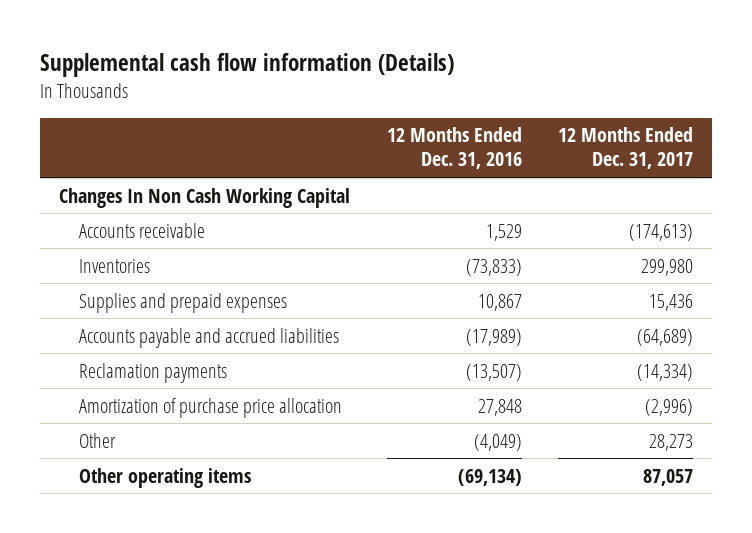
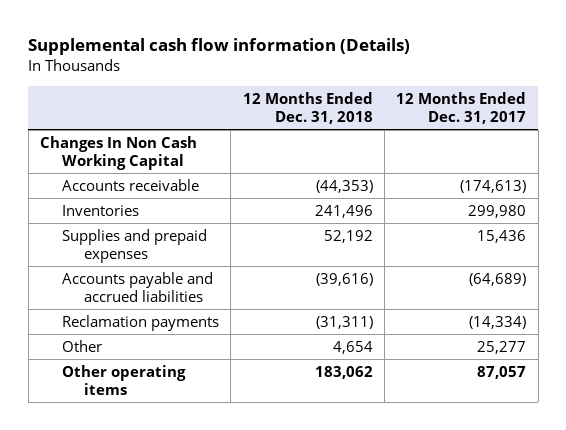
[386,127,522,170] 12 Months Ended Dec. 31, 2016 -> none
none -> [242,92,373,125] 12 Months Ended Dec. 31, 2018
[78,397,342,418] Amortization of purchase price allocation -> none
[649,433,694,451] 28,273 -> [477,340,527,354] 25,277

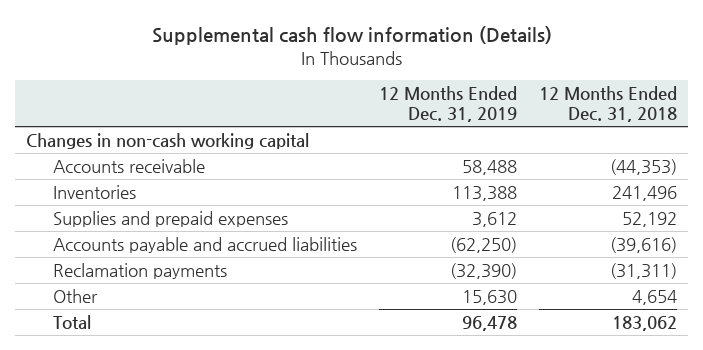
[396,92,527,125] 12 Months Ended Dec. 31, 2017 -> none
none -> [378,86,517,123] 12 Months Ended Dec. 31, 2019
[39,135,197,170] Changes In Non Cash Working Capital -> [26,132,310,149] Changes in non-cash working capital
[61,364,186,395] Other operating items -> [52,314,91,329] Total

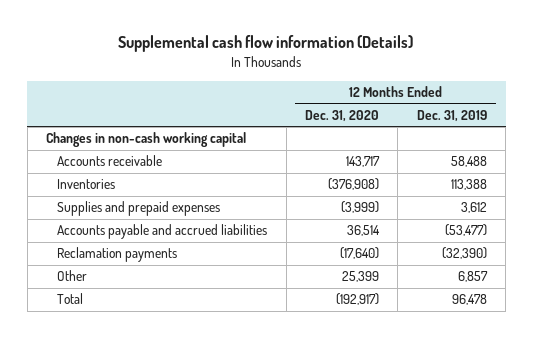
[539,86,678,123] 12 Months Ended Dec. 31, 2018 -> none
none -> [304,110,379,123] Dec. 31, 2020
[449,236,517,253] (62,250) -> [444,224,487,237] (53,477)
[461,289,517,305] 15,630 -> [457,271,488,283] 6,857

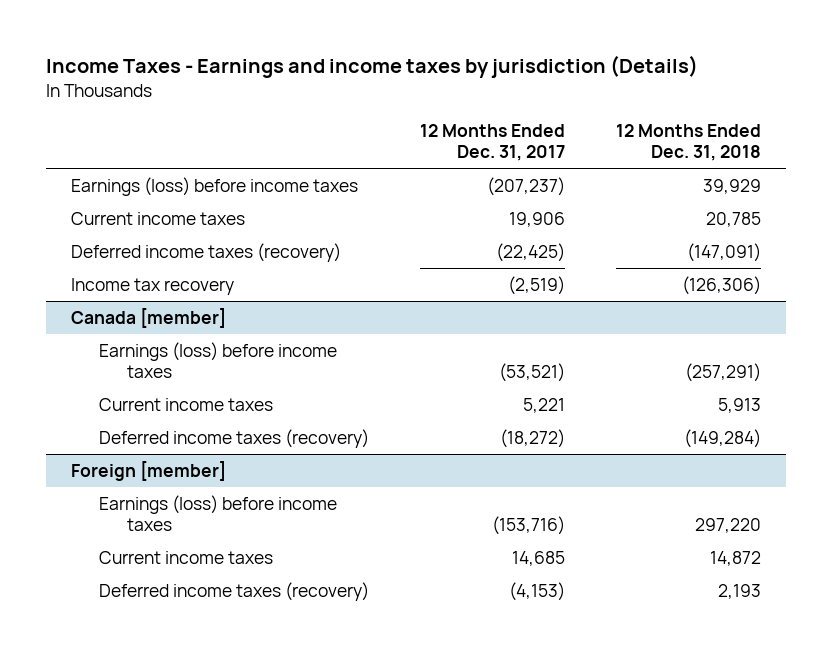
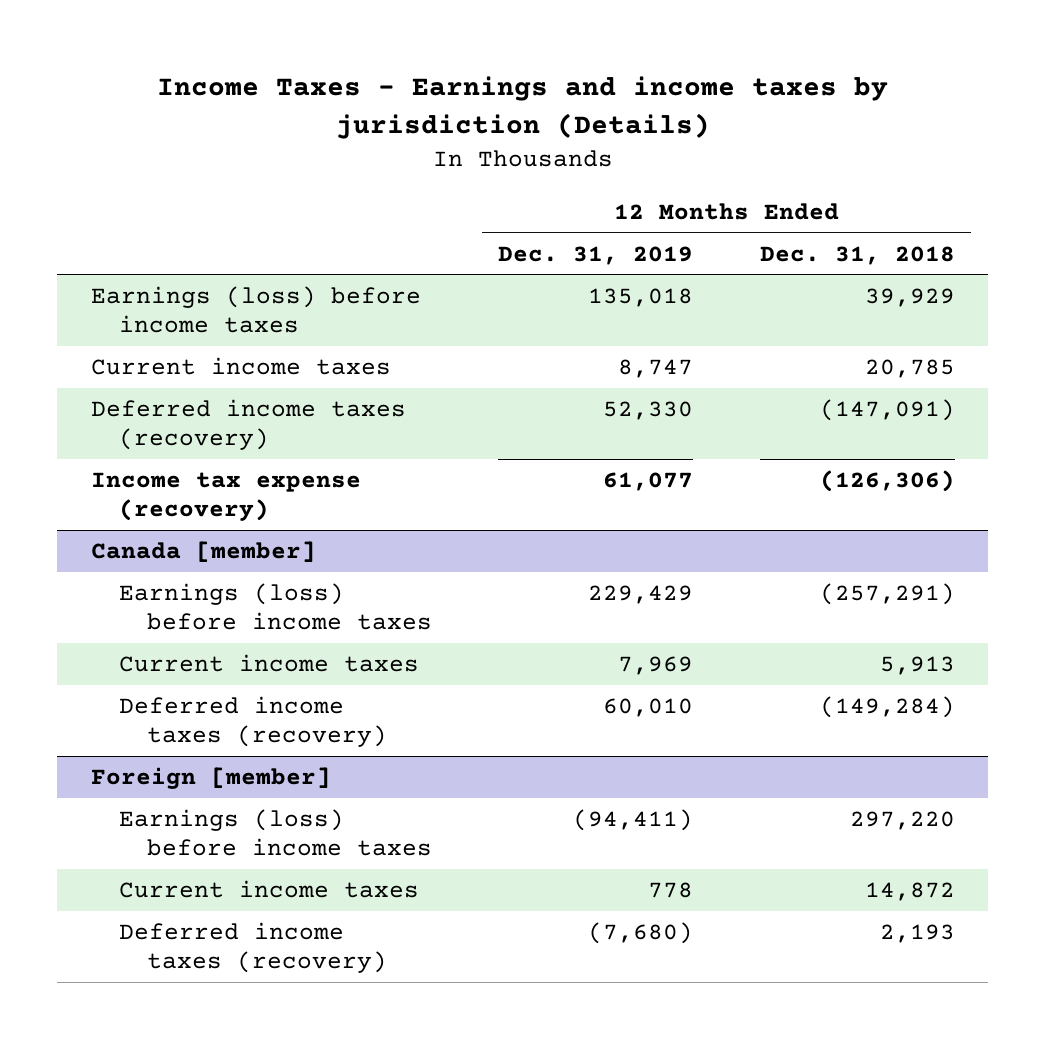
[419,124,565,162] 12 Months Ended Dec. 31, 2017 -> none
none -> [498,245,694,265] Dec. 31, 2019
[71,277,235,295] Income tax recovery -> [90,472,361,521] Income tax expense (recovery)

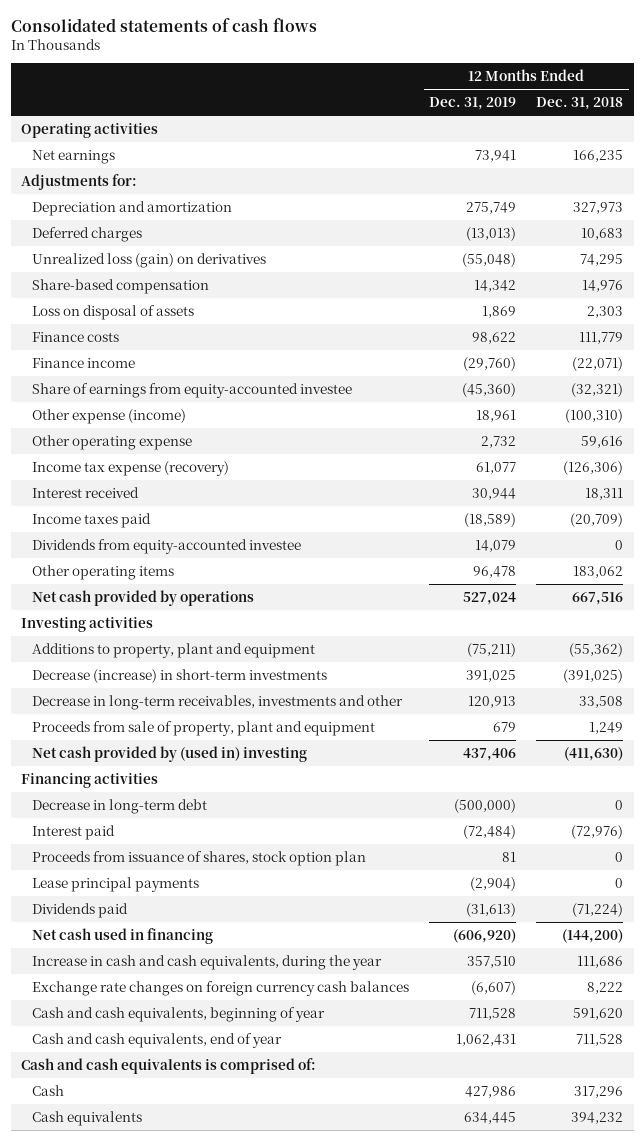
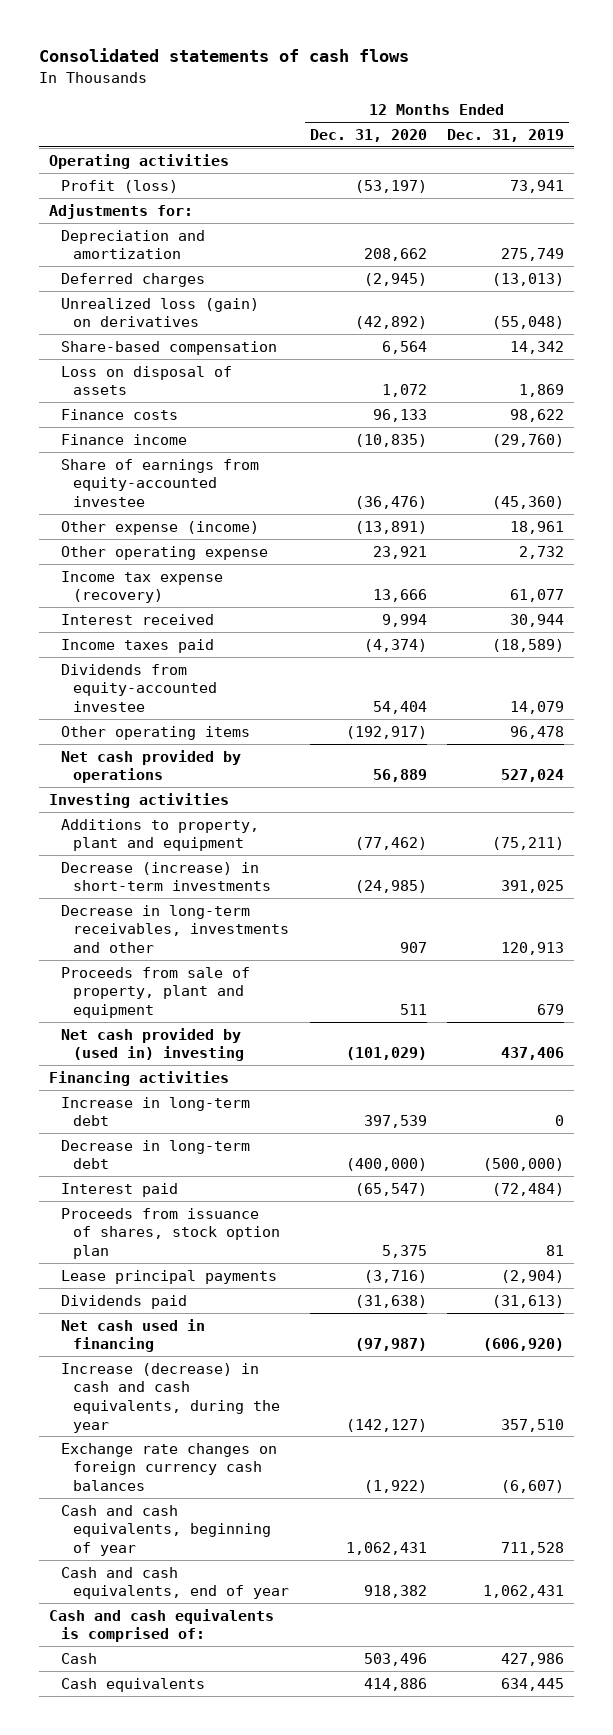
[536,97,624,111] Dec. 31, 2018 -> none
none -> [309,129,427,143] Dec. 31, 2020
[31,149,115,164] Net earnings -> [61,179,179,193] Profit (loss)
none -> [61,1096,251,1127] Increase in long-term debt
[31,954,382,970] Increase in cash and cash equivalents, during the year -> [61,1362,281,1433] Increase (decrease) in cash and cash equivalents, during the year

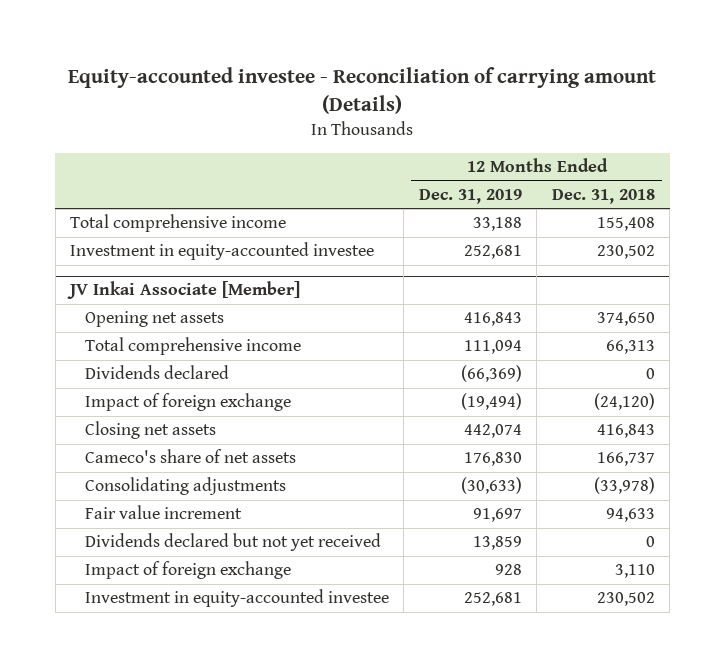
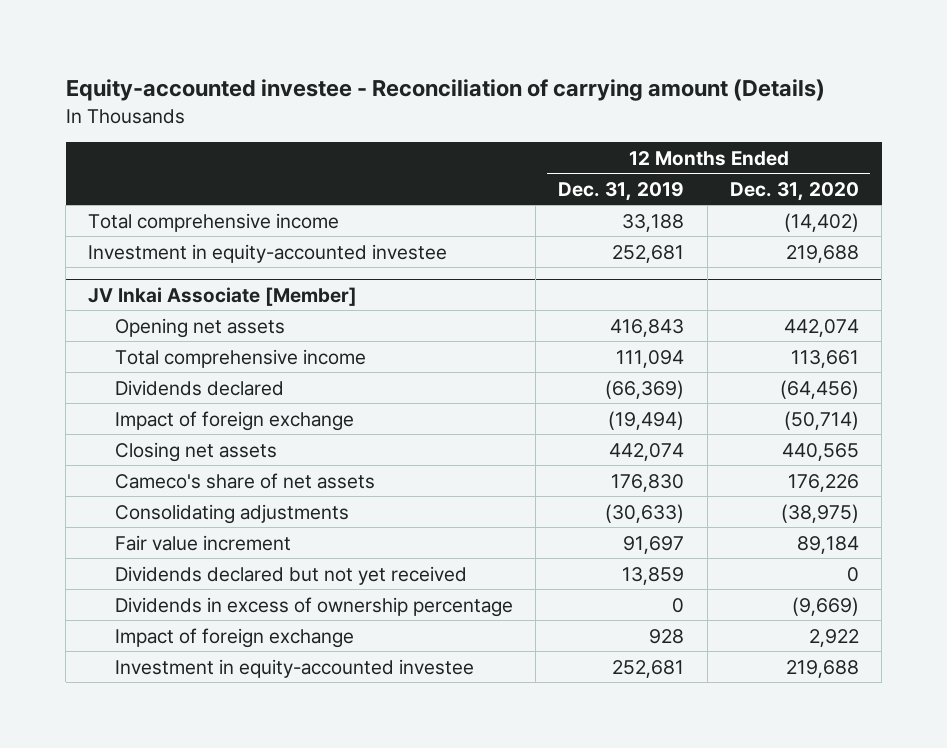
[551,188,655,204] Dec. 31, 2018 -> none
none -> [729,181,859,201] Dec. 31, 2020
none -> [114,596,513,617] Dividends in excess of ownership percentage

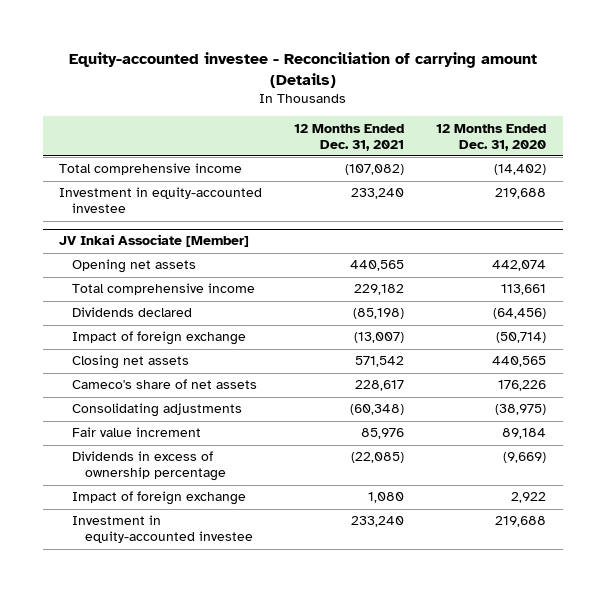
[558,181,685,201] Dec. 31, 2019 -> none
none -> [294,123,405,151] 12 Months Ended Dec. 31, 2021
[114,565,467,585] Dividends declared but not yet received -> none

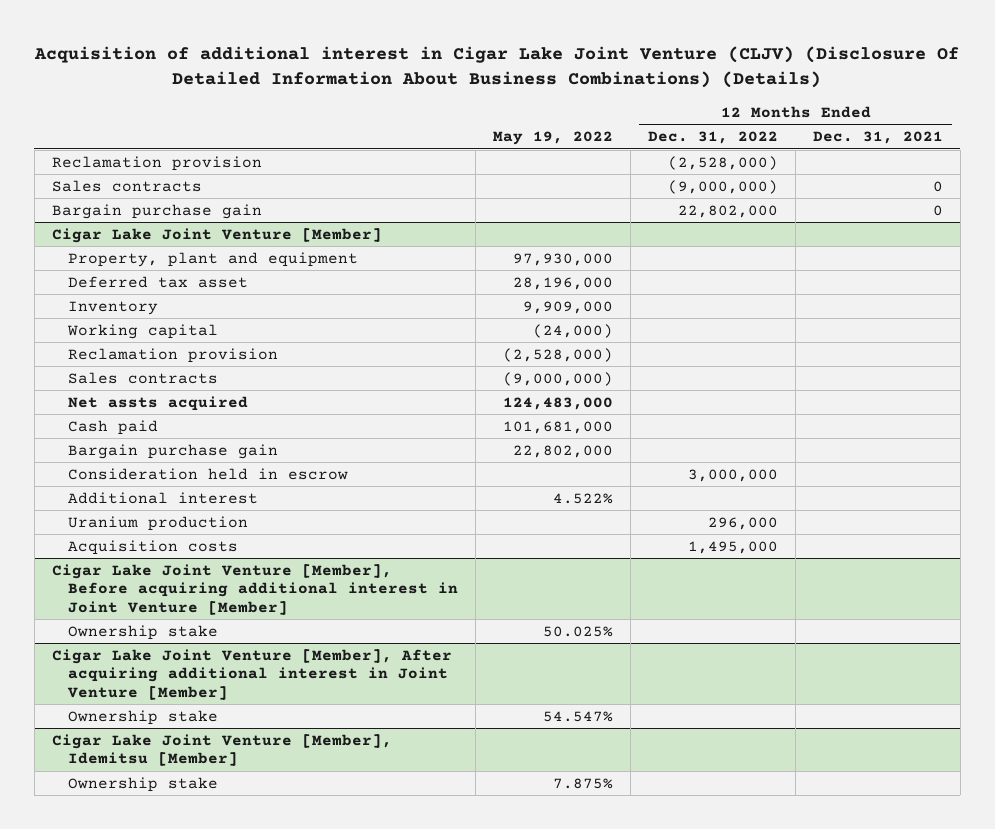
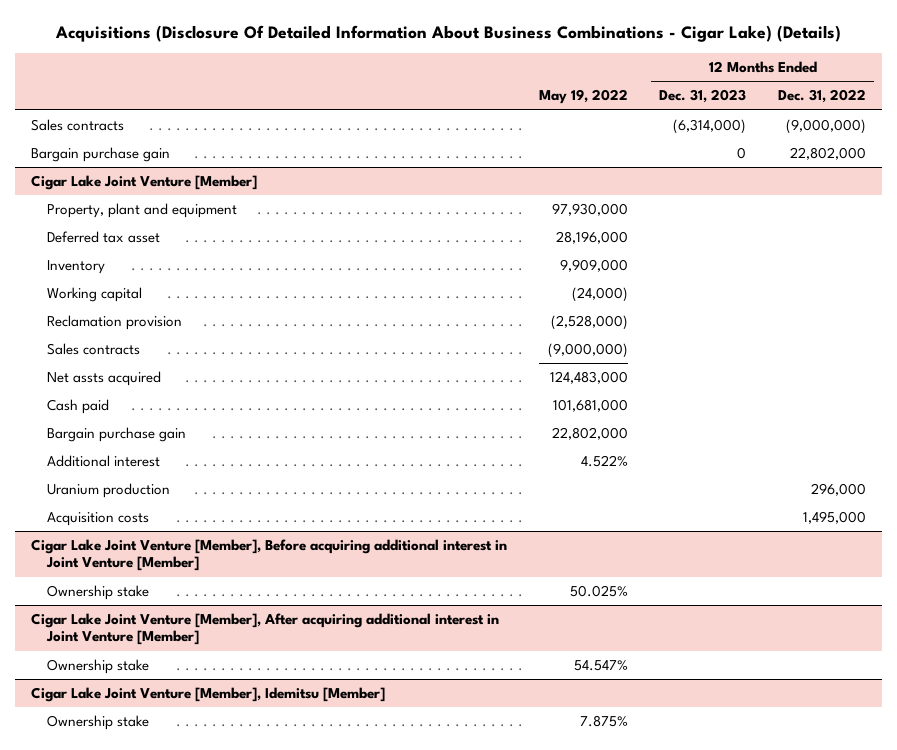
[34,46,960,89] Acquisition of additional interest in Cigar Lake Joint Venture (CLJV) (Disclosure Of Detailed Information About Business Combinations) (Details) -> [54,25,841,43] Acquisitions (Disclosure Of Detailed Information About Business Combinations - Cigar Lake) (Details)
[812,131,943,145] Dec. 31, 2021 -> none
none -> [659,89,747,104] Dec. 31, 2023
[51,155,262,171] Reclamation provision -> none
[68,467,349,480] Consideration held in escrow -> none

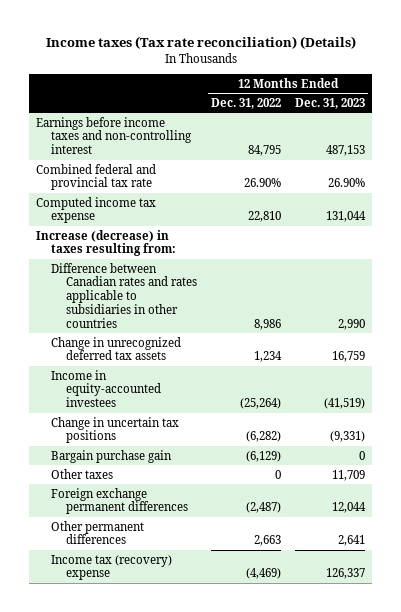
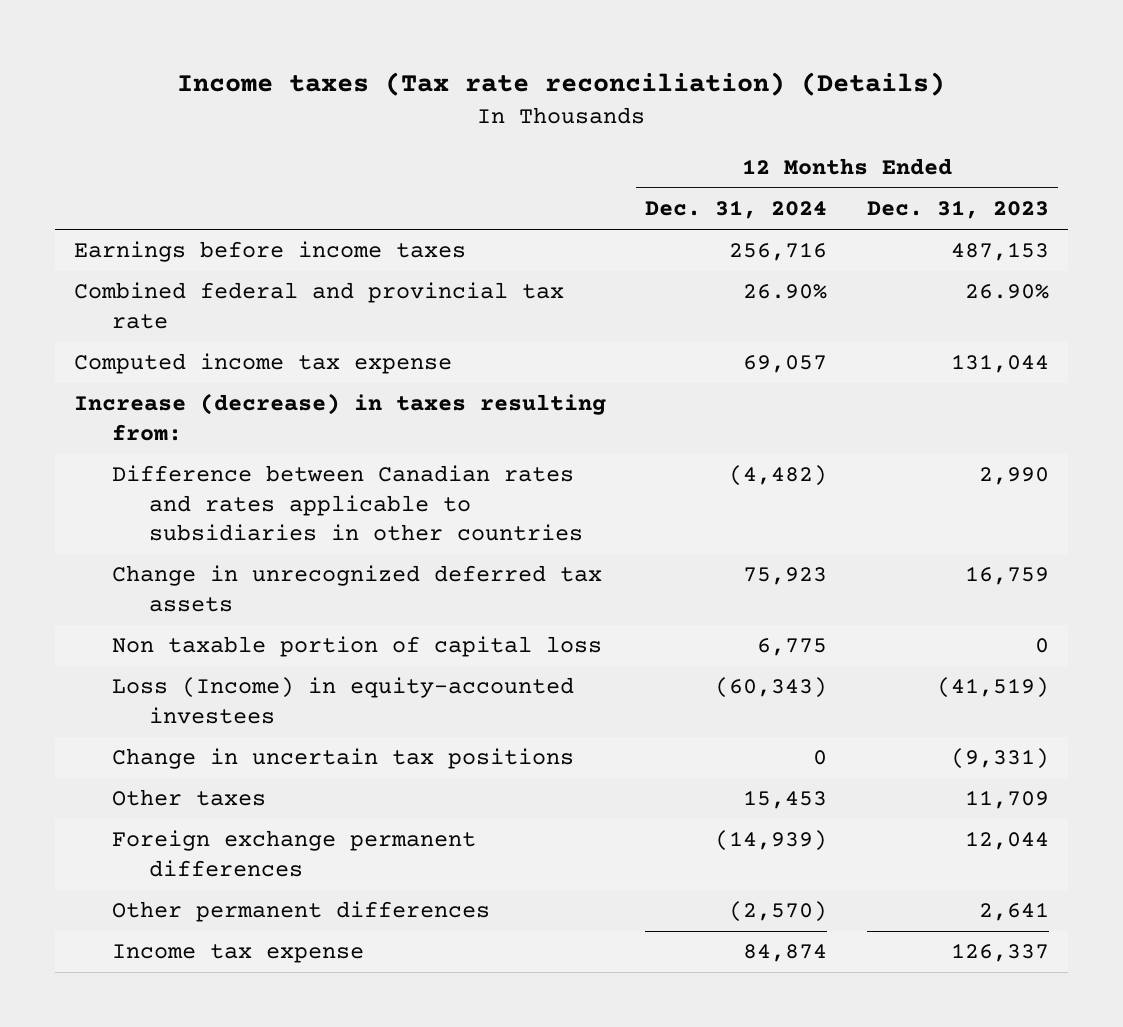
[211,97,282,109] Dec. 31, 2022 -> none
none -> [645,200,828,220] Dec. 31, 2024
[36,116,193,155] Earnings before income taxes and non-controlling interest -> [74,241,467,263] Earnings before income taxes
none -> [111,636,602,658] Non taxable portion of capital loss
[51,369,162,408] Income in equity-accounted investees -> [111,677,574,724] Loss (Income) in equity-accounted investees
[51,449,173,463] Bargain purchase gain -> none
[51,554,173,581] Income tax (recovery) expense -> [111,944,364,964] Income tax expense

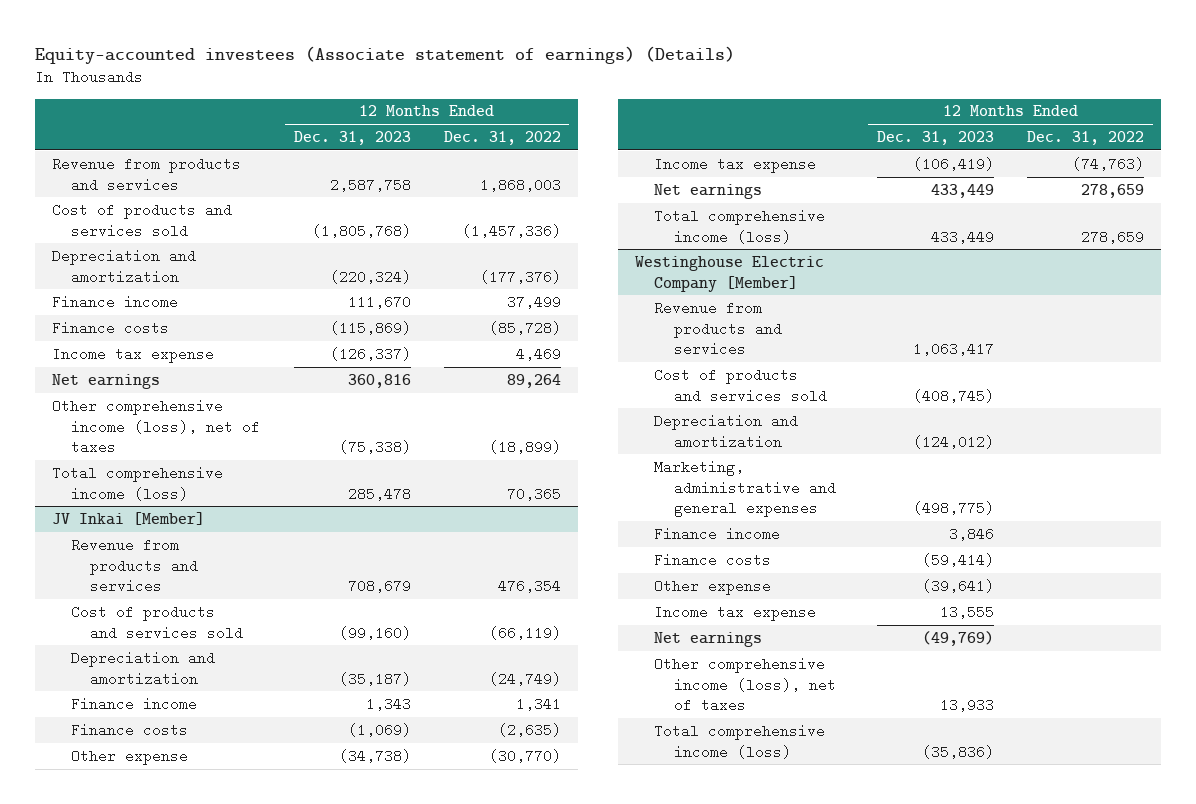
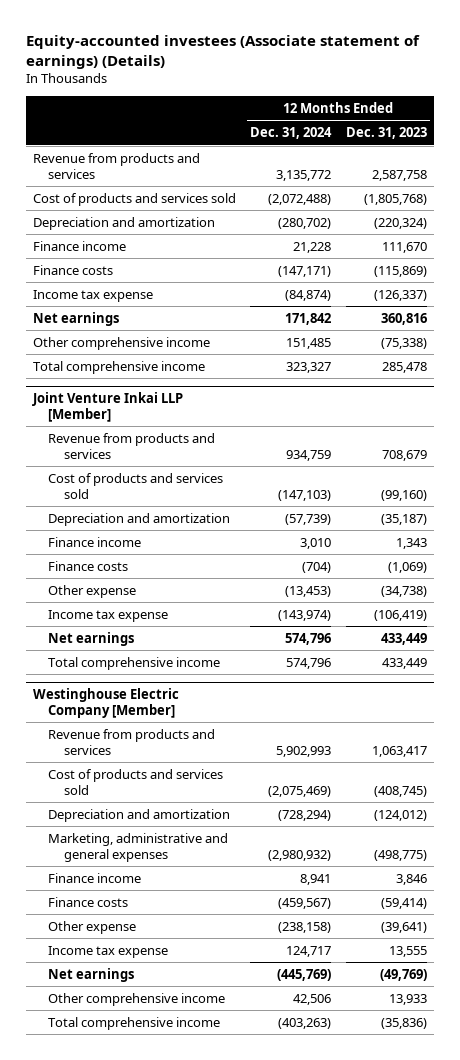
[443,131,561,146] Dec. 31, 2022 -> none
none -> [250,127,333,140] Dec. 31, 2024
[51,511,205,525] JV Inkai [Member] -> none
[51,398,261,455] Other comprehensive income (loss), net of taxes -> [33,336,211,350] Other comprehensive income
[51,465,223,501] Total comprehensive income (loss) -> [33,360,206,374] Total comprehensive income
none -> [32,391,184,422] Joint Venture Inkai LLP [Member]
[654,208,826,244] Total comprehensive income (loss) -> [48,656,221,670] Total comprehensive income
[654,656,836,713] Other comprehensive income (loss), net of taxes -> [48,992,226,1006] Other comprehensive income
[654,723,826,759] Total comprehensive income (loss) -> [48,1016,221,1030] Total comprehensive income

